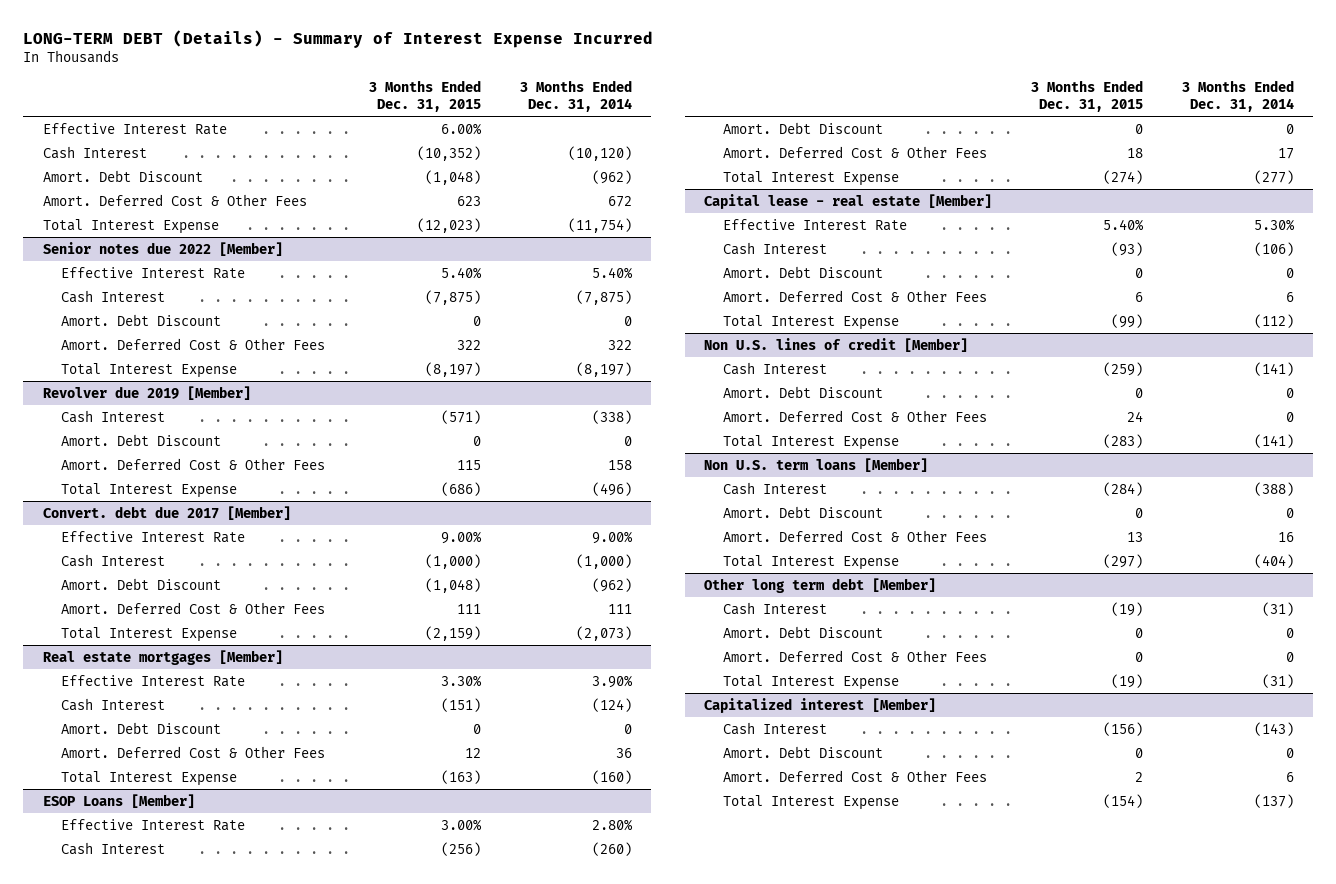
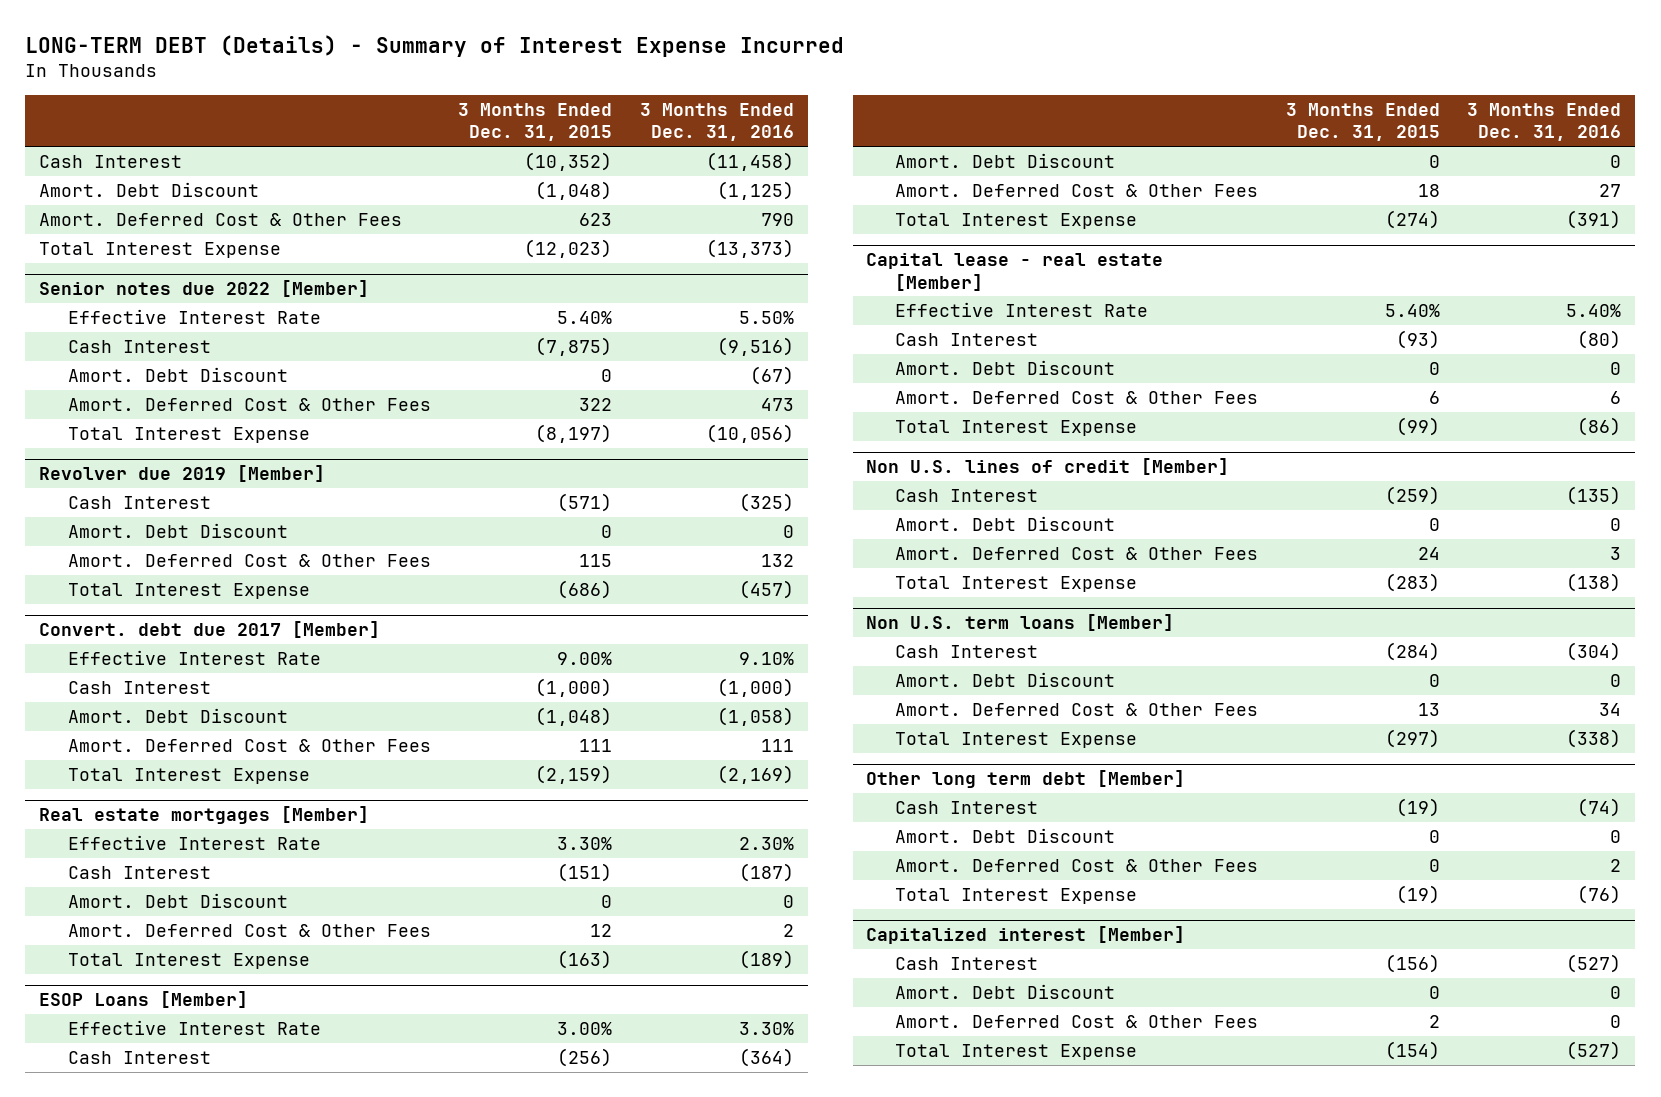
[520,80,633,112] 3 Months Ended Dec. 31, 2014 -> none
none -> [640,102,795,142] 3 Months Ended Dec. 31, 2016
[42,122,227,135] Effective Interest Rate -> none

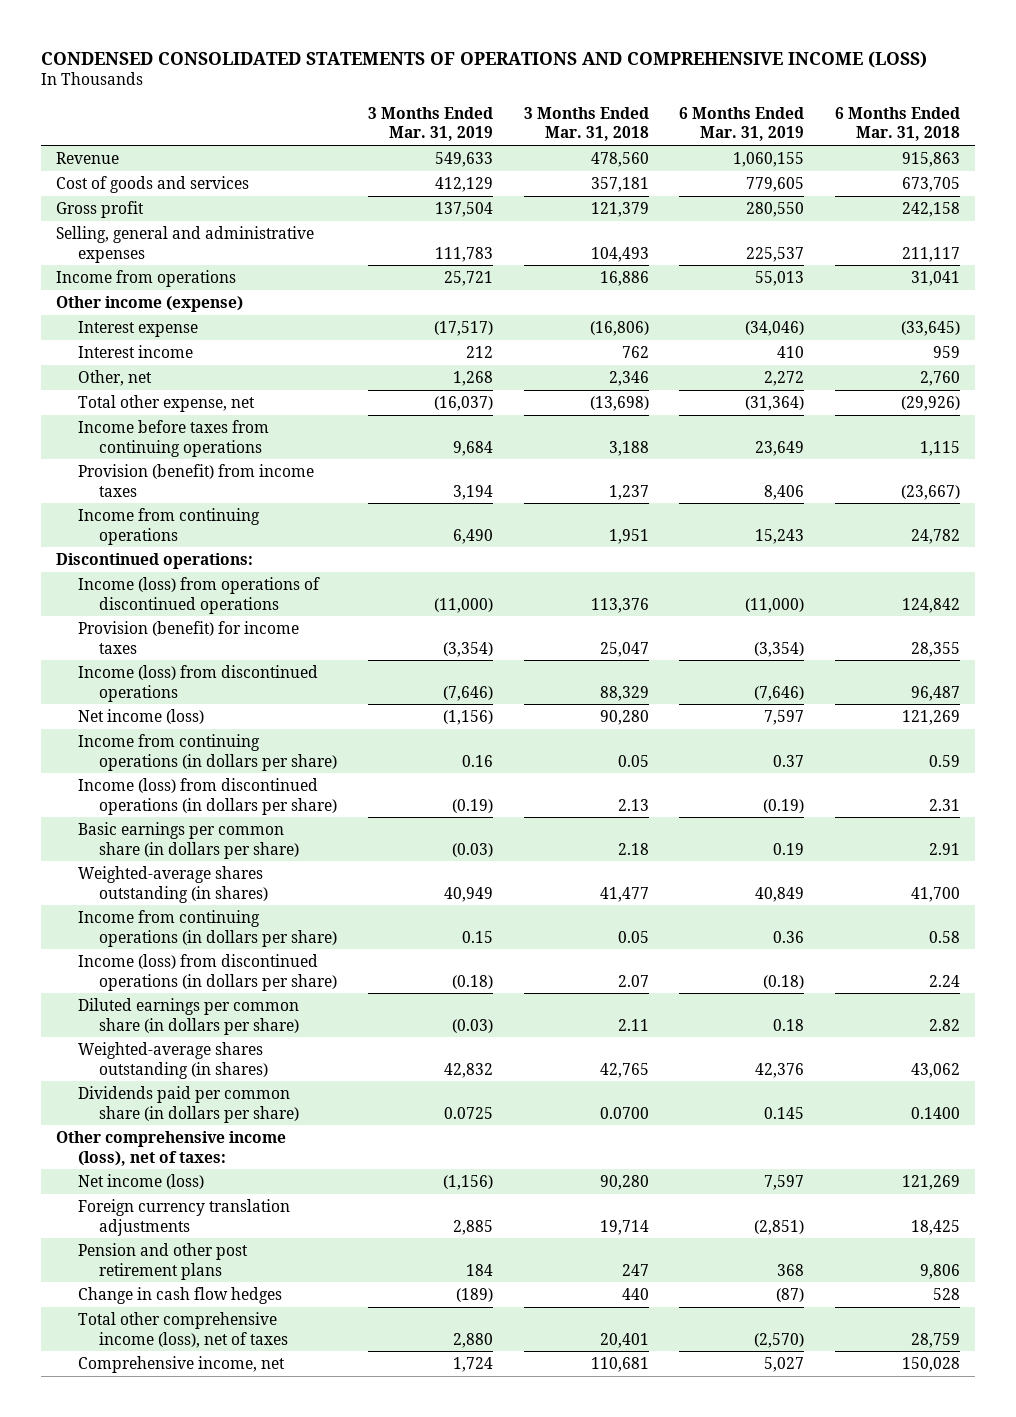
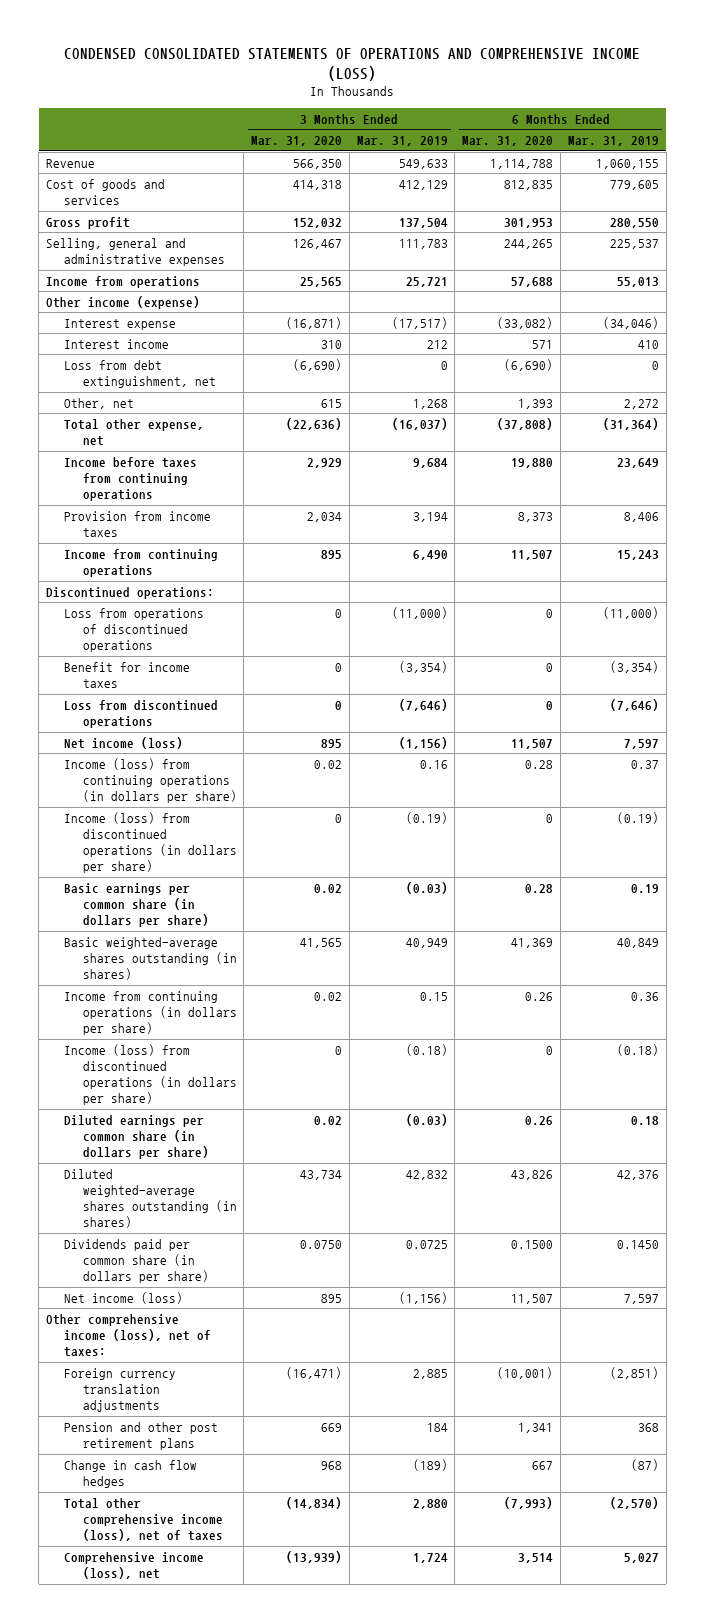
[523,106,649,142] 3 Months Ended Mar. 31, 2018 -> none
[834,106,960,142] 6 Months Ended Mar. 31, 2018 -> none
none -> [251,135,343,146] Mar. 31, 2020
none -> [462,135,554,146] Mar. 31, 2020
none -> [64,359,216,388] Loss from debt extinguishment, net
[77,463,314,497] Provision (benefit) from income taxes -> [64,510,212,537] Provision from income taxes
[77,576,320,614] Income (loss) from operations of discontinued operations -> [64,607,205,653] Loss from operations of discontinued operations
[77,620,299,654] Provision (benefit) for income taxes -> [64,661,191,688] Benefit for income taxes
[77,664,318,702] Income (loss) from discontinued operations -> [64,699,219,728] Loss from discontinued operations
[77,733,338,771] Income from continuing operations (in dollars per share) -> [64,757,237,804] Income (loss) from continuing operations (in dollars per share)
[77,865,269,903] Weighted-average shares outstanding (in shares) -> [64,936,237,981] Basic weighted-average shares outstanding (in shares)
[77,1041,269,1079] Weighted-average shares outstanding (in shares) -> [64,1168,237,1229] Diluted weighted-average shares outstanding (in shares)
[764,1106,805,1119] 0.145 -> [616,1239,659,1249] 0.1450
[56,1130,287,1166] Other comprehensive income (loss), net of taxes: -> [45,1313,212,1358] Other comprehensive income (loss), net of taxes:
[77,1355,285,1373] Comprehensive income, net -> [64,1551,205,1579] Comprehensive income (loss), net

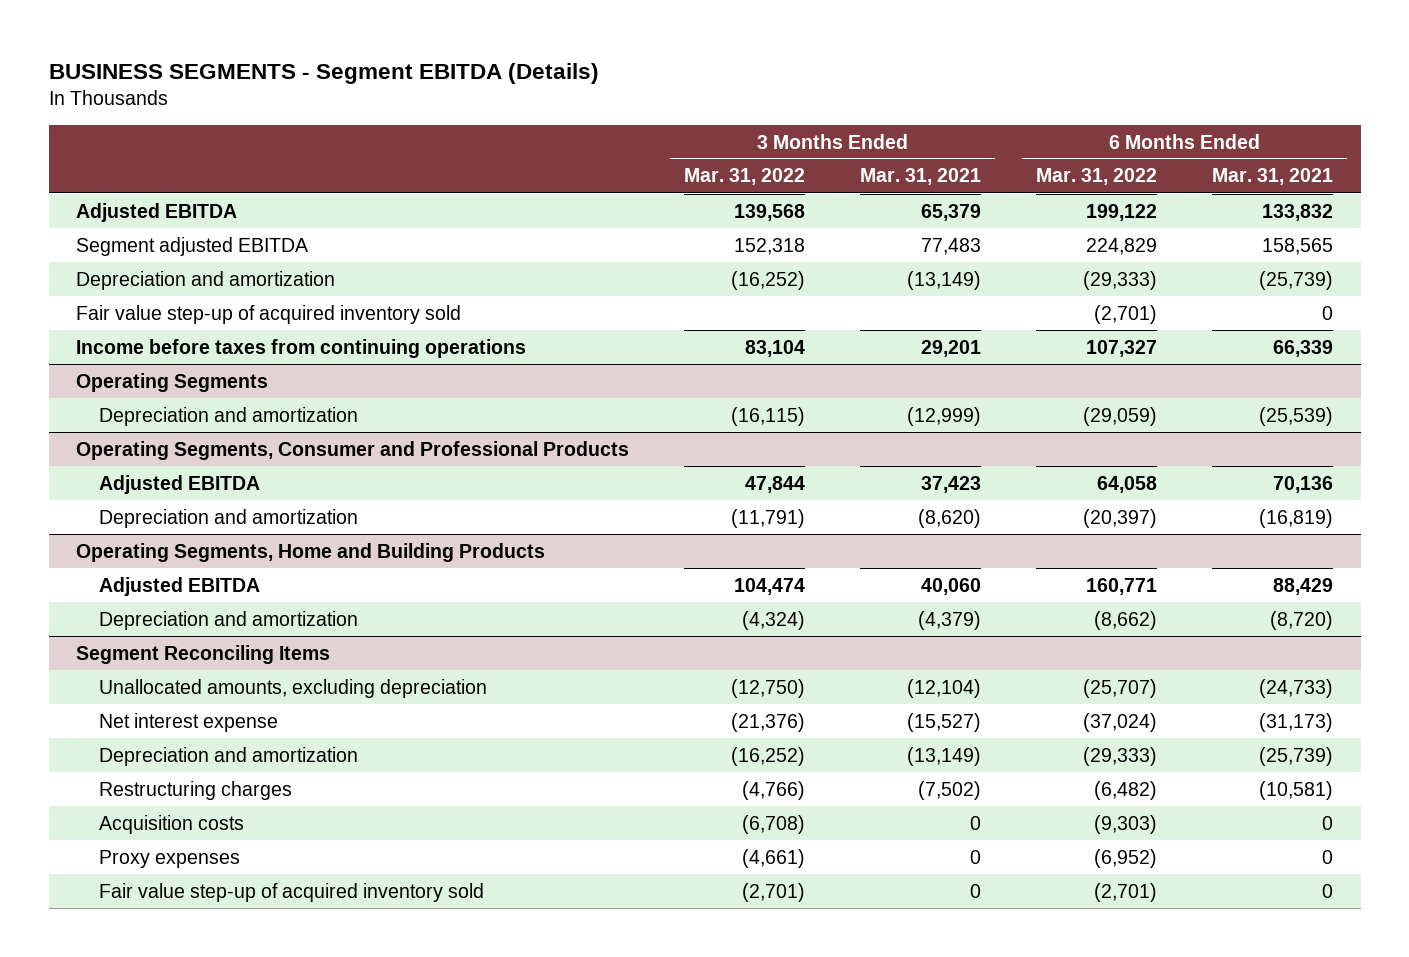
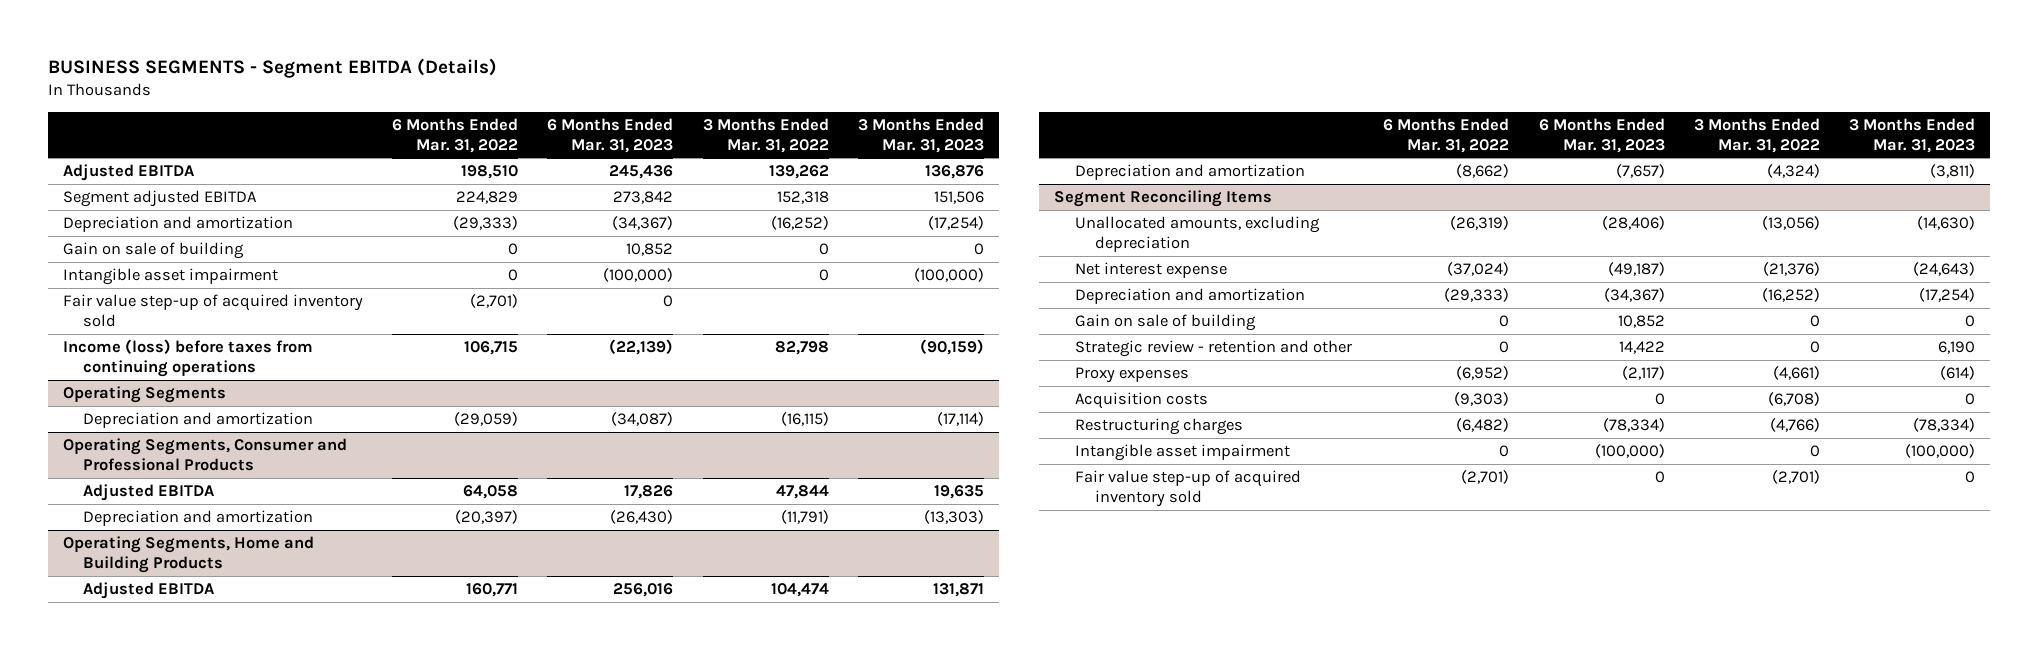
[860,168,982,186] Mar. 31, 2021 -> none
[1212,168,1334,186] Mar. 31, 2021 -> none
none -> [547,117,674,153] 6 Months Ended Mar. 31, 2023
none -> [857,117,984,153] 3 Months Ended Mar. 31, 2023
[734,203,806,221] 139,568 -> [768,164,829,179] 139,262
[1086,203,1158,221] 199,122 -> [460,164,518,179] 198,510
none -> [62,241,244,259] Gain on sale of building
none -> [62,267,278,285] Intangible asset impairment
[76,338,527,358] Income before taxes from continuing operations -> [62,338,313,377] Income (loss) before taxes from continuing operations
[745,339,806,357] 83,104 -> [774,340,829,355] 82,798
[1086,339,1158,357] 107,327 -> [463,340,518,355] 106,715
[731,678,806,698] (12,750) -> [1761,215,1820,230] (13,056)
[1083,678,1158,698] (25,707) -> [1450,215,1510,230] (26,319)
none -> [1074,313,1256,331] Gain on sale of building
none -> [1074,339,1352,357] Strategic review - retention and other
[99,814,245,834] Acquisition costs -> [1074,391,1208,409] Acquisition costs
[99,780,293,800] Restructuring charges -> [1074,417,1243,435] Restructuring charges
none -> [1074,443,1290,461] Intangible asset impairment

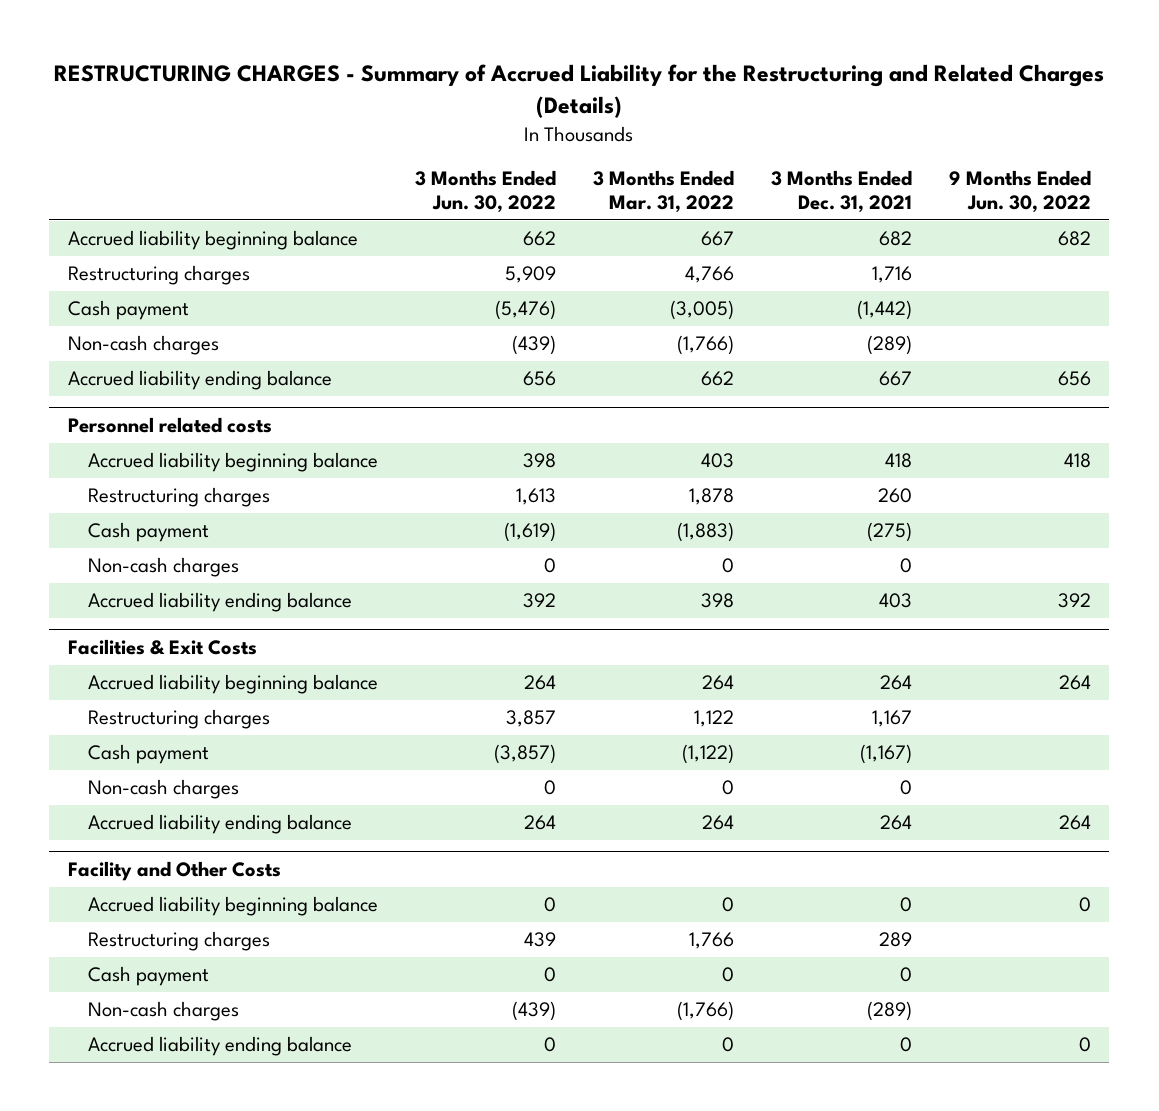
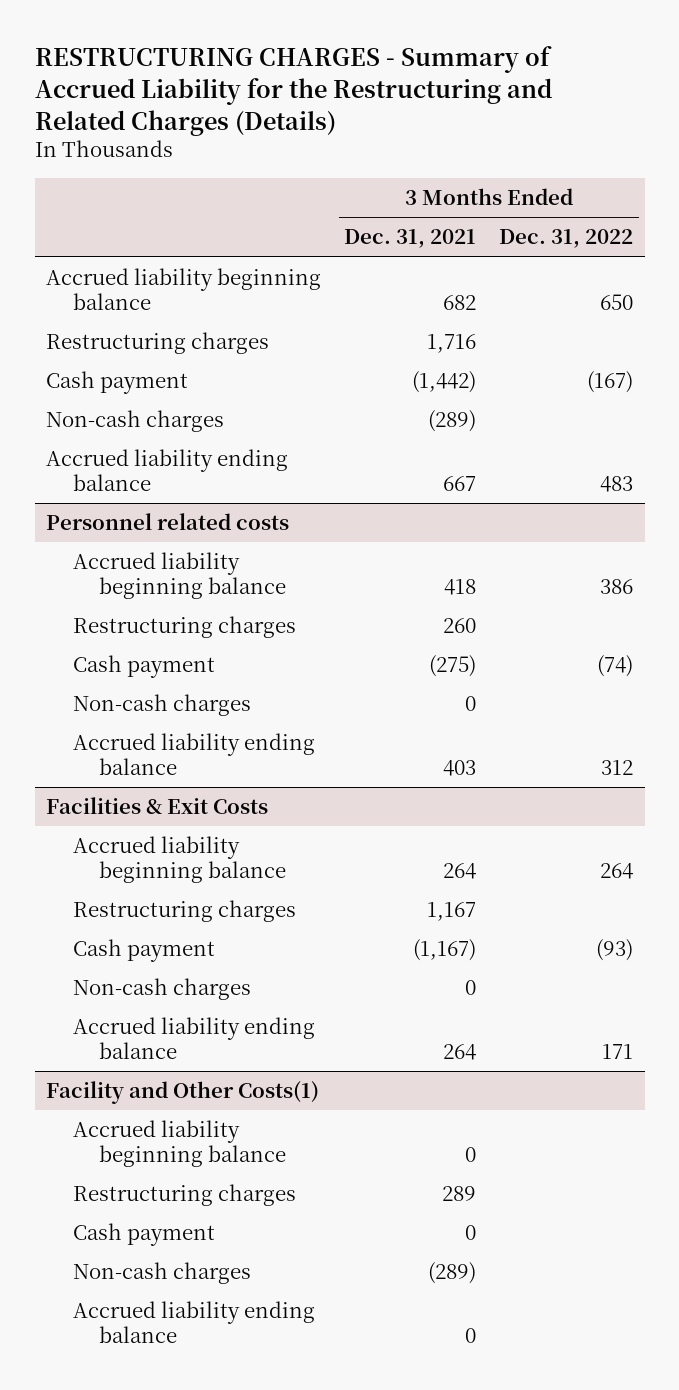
[414,170,556,214] 3 Months Ended Jun. 30, 2022 -> none
[592,170,734,214] 3 Months Ended Mar. 31, 2022 -> none
[948,170,1091,214] 9 Months Ended Jun. 30, 2022 -> none
none -> [499,229,634,249] Dec. 31, 2022
[67,861,281,882] Facility and Other Costs -> [46,1081,320,1105] Facility and Other Costs(1)

